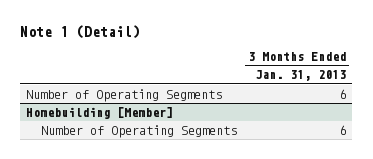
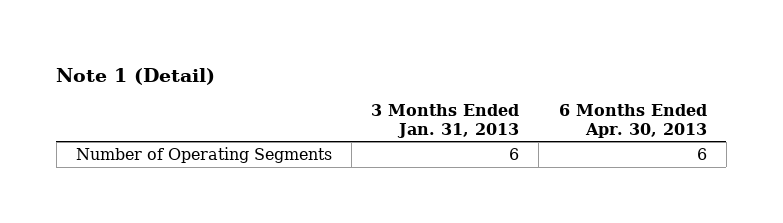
none -> [558,104,707,138] 6 Months Ended Apr. 30, 2013
[26,106,174,119] Homebuilding [Member] -> none
[40,124,237,138] Number of Operating Segments -> none

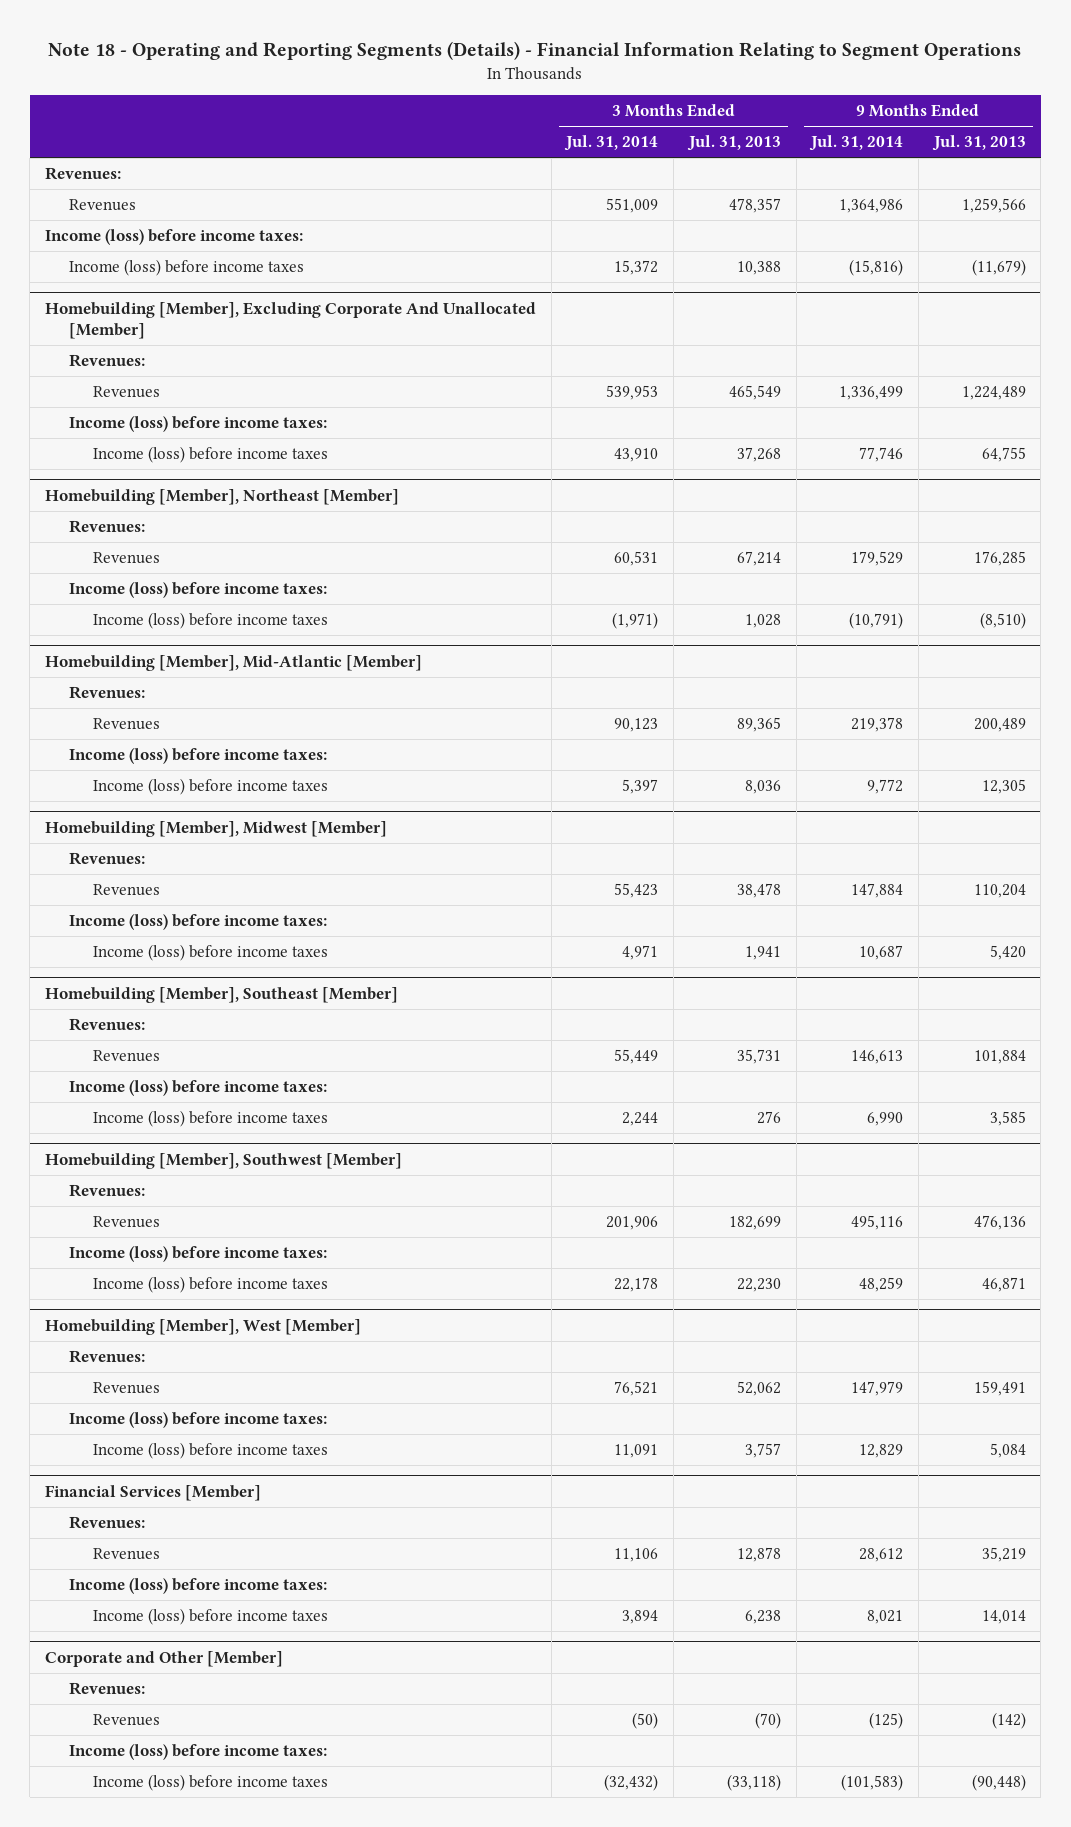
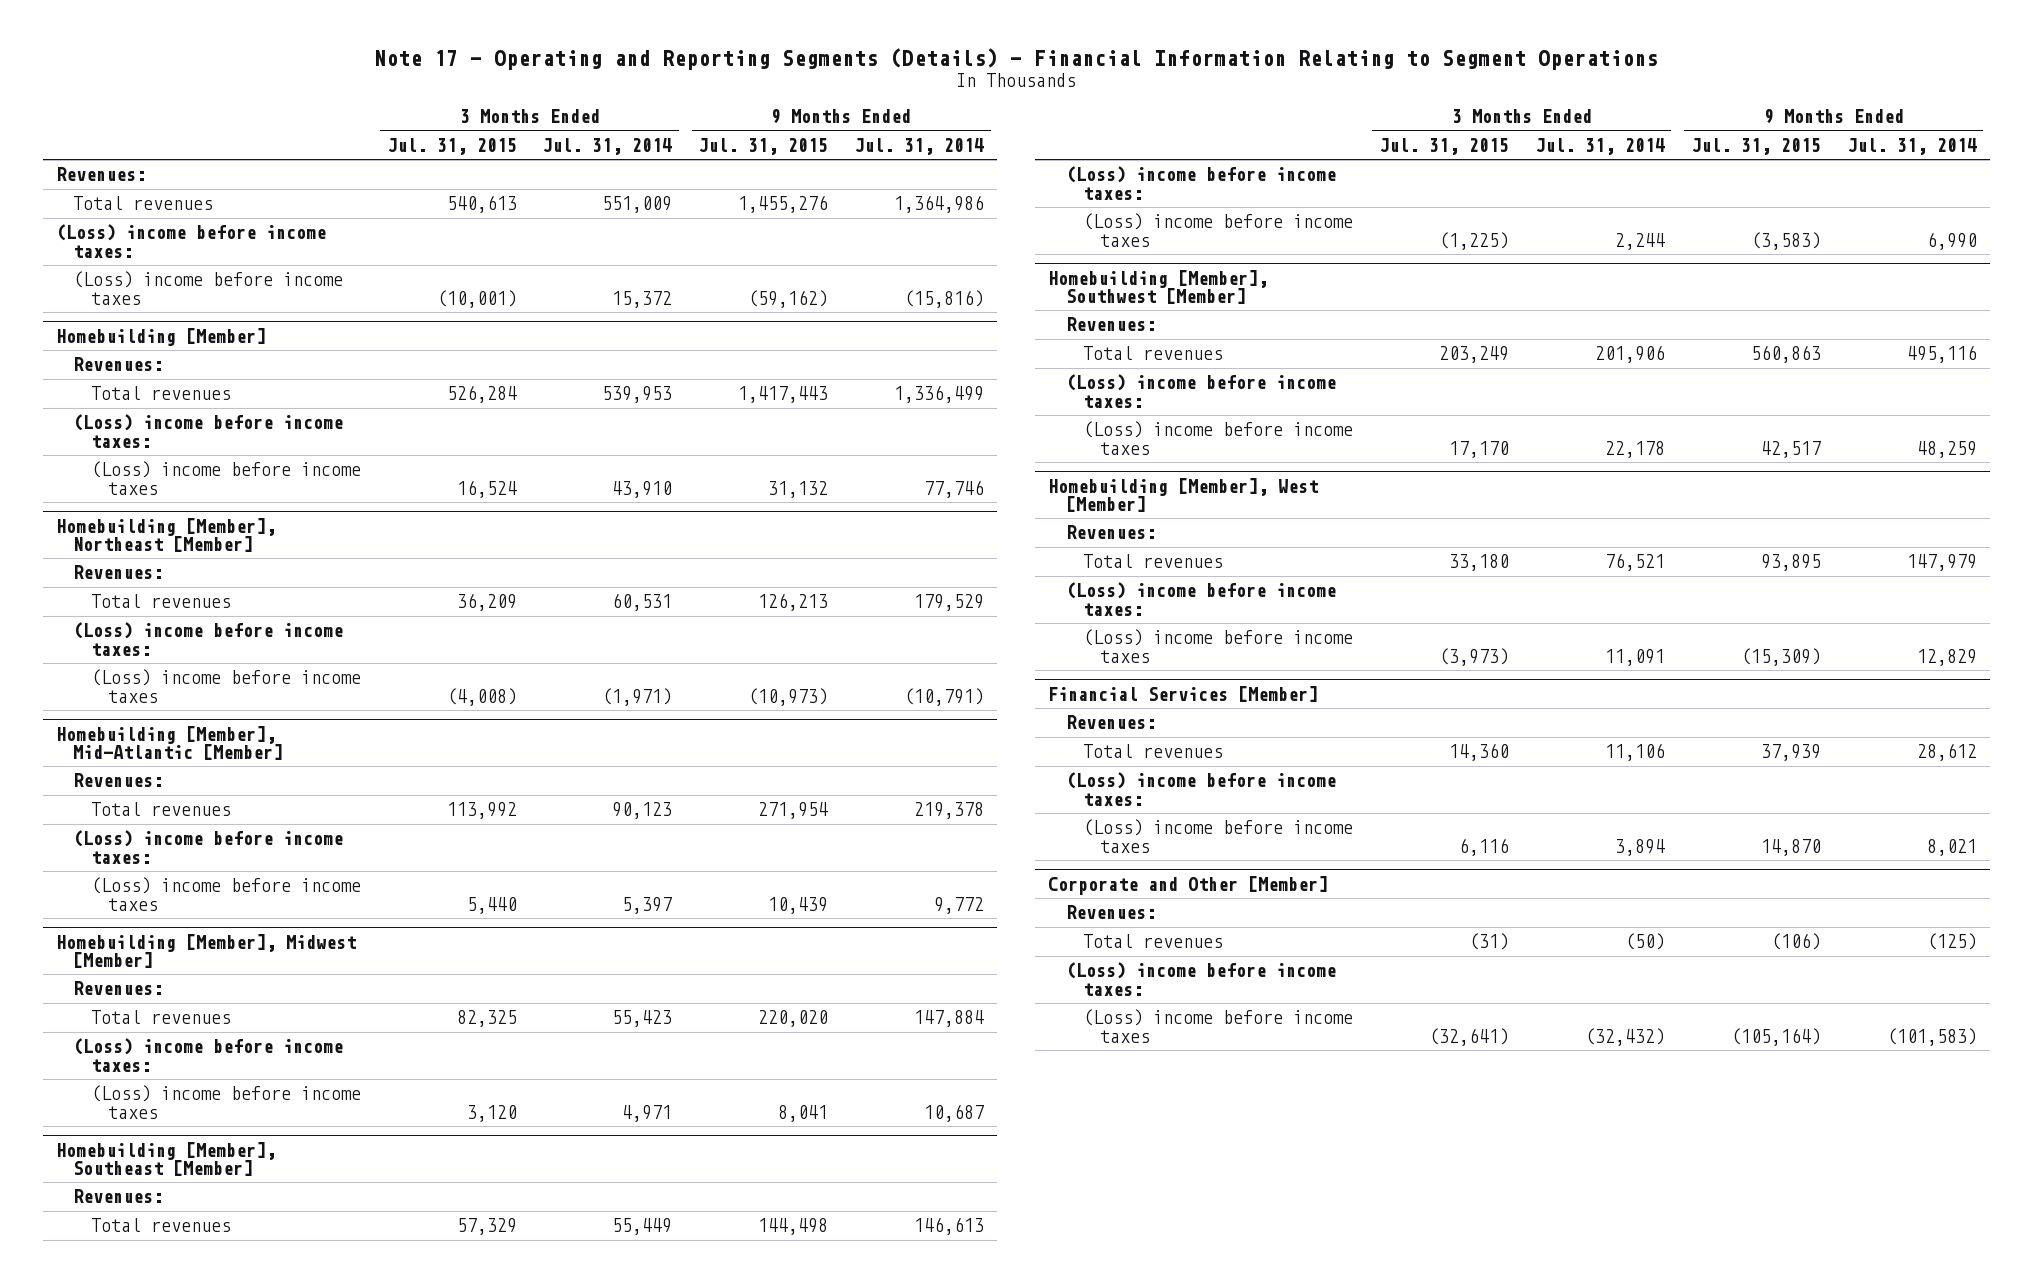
[48,40,1022,60] Note 18 - Operating and Reporting Segments (Details) - Financial Information Relating to Segment Operations -> [374,48,1659,71] Note 17 - Operating and Reporting Segments (Details) - Financial Information Relating to Segment Operations
[686,135,781,152] Jul. 31, 2013 -> none
[931,135,1026,152] Jul. 31, 2013 -> none
none -> [386,137,517,155] Jul. 31, 2015
none -> [698,137,829,155] Jul. 31, 2015
[45,301,537,340] Homebuilding [Member], Excluding Corporate And Unallocated [Member] -> none
[69,198,137,211] Revenues -> [73,196,214,211] Total revenues
[45,228,304,245] Income (loss) before income taxes: -> [55,224,326,258] (Loss) income before income taxes:
[69,258,305,276] Income (loss) before income taxes -> [73,271,344,305] (Loss) income before income taxes
none -> [55,327,266,346] Homebuilding [Member]
[93,385,161,398] Revenues -> [90,386,231,401] Total revenues
[69,415,328,432] Income (loss) before income taxes: -> [73,414,344,448] (Loss) income before income taxes:
[93,445,329,463] Income (loss) before income taxes -> [90,461,361,495] (Loss) income before income taxes
[93,551,161,564] Revenues -> [90,594,231,609] Total revenues
[69,581,328,598] Income (loss) before income taxes: -> [73,622,344,656] (Loss) income before income taxes:
[93,611,329,629] Income (loss) before income taxes -> [90,669,361,703] (Loss) income before income taxes
[93,717,161,730] Revenues -> [90,802,231,817] Total revenues
[69,747,328,764] Income (loss) before income taxes: -> [73,830,344,864] (Loss) income before income taxes:
[93,777,329,795] Income (loss) before income taxes -> [90,877,361,911] (Loss) income before income taxes
[93,883,161,896] Revenues -> [90,1010,231,1025] Total revenues
[69,913,328,930] Income (loss) before income taxes: -> [73,1038,344,1072] (Loss) income before income taxes:
[93,943,329,961] Income (loss) before income taxes -> [90,1085,361,1119] (Loss) income before income taxes
[93,1049,161,1062] Revenues -> [90,1218,231,1233] Total revenues
[69,1079,328,1096] Income (loss) before income taxes: -> [1065,166,1336,200] (Loss) income before income taxes:
[93,1109,329,1127] Income (loss) before income taxes -> [1082,213,1353,247] (Loss) income before income taxes
[93,1215,161,1228] Revenues -> [1082,346,1223,361] Total revenues
[69,1245,328,1262] Income (loss) before income taxes: -> [1065,374,1336,408] (Loss) income before income taxes:
[93,1275,329,1293] Income (loss) before income taxes -> [1082,421,1353,455] (Loss) income before income taxes
[93,1381,161,1394] Revenues -> [1082,554,1223,569] Total revenues
[69,1411,328,1428] Income (loss) before income taxes: -> [1065,582,1336,616] (Loss) income before income taxes:
[93,1441,329,1459] Income (loss) before income taxes -> [1082,629,1353,663] (Loss) income before income taxes
[93,1547,161,1560] Revenues -> [1082,744,1223,759] Total revenues
[69,1577,328,1594] Income (loss) before income taxes: -> [1065,772,1336,806] (Loss) income before income taxes:
[93,1607,329,1625] Income (loss) before income taxes -> [1082,819,1353,853] (Loss) income before income taxes
[93,1713,161,1726] Revenues -> [1082,934,1223,949] Total revenues
[69,1743,328,1760] Income (loss) before income taxes: -> [1065,962,1336,996] (Loss) income before income taxes:
[93,1773,329,1791] Income (loss) before income taxes -> [1082,1009,1353,1043] (Loss) income before income taxes

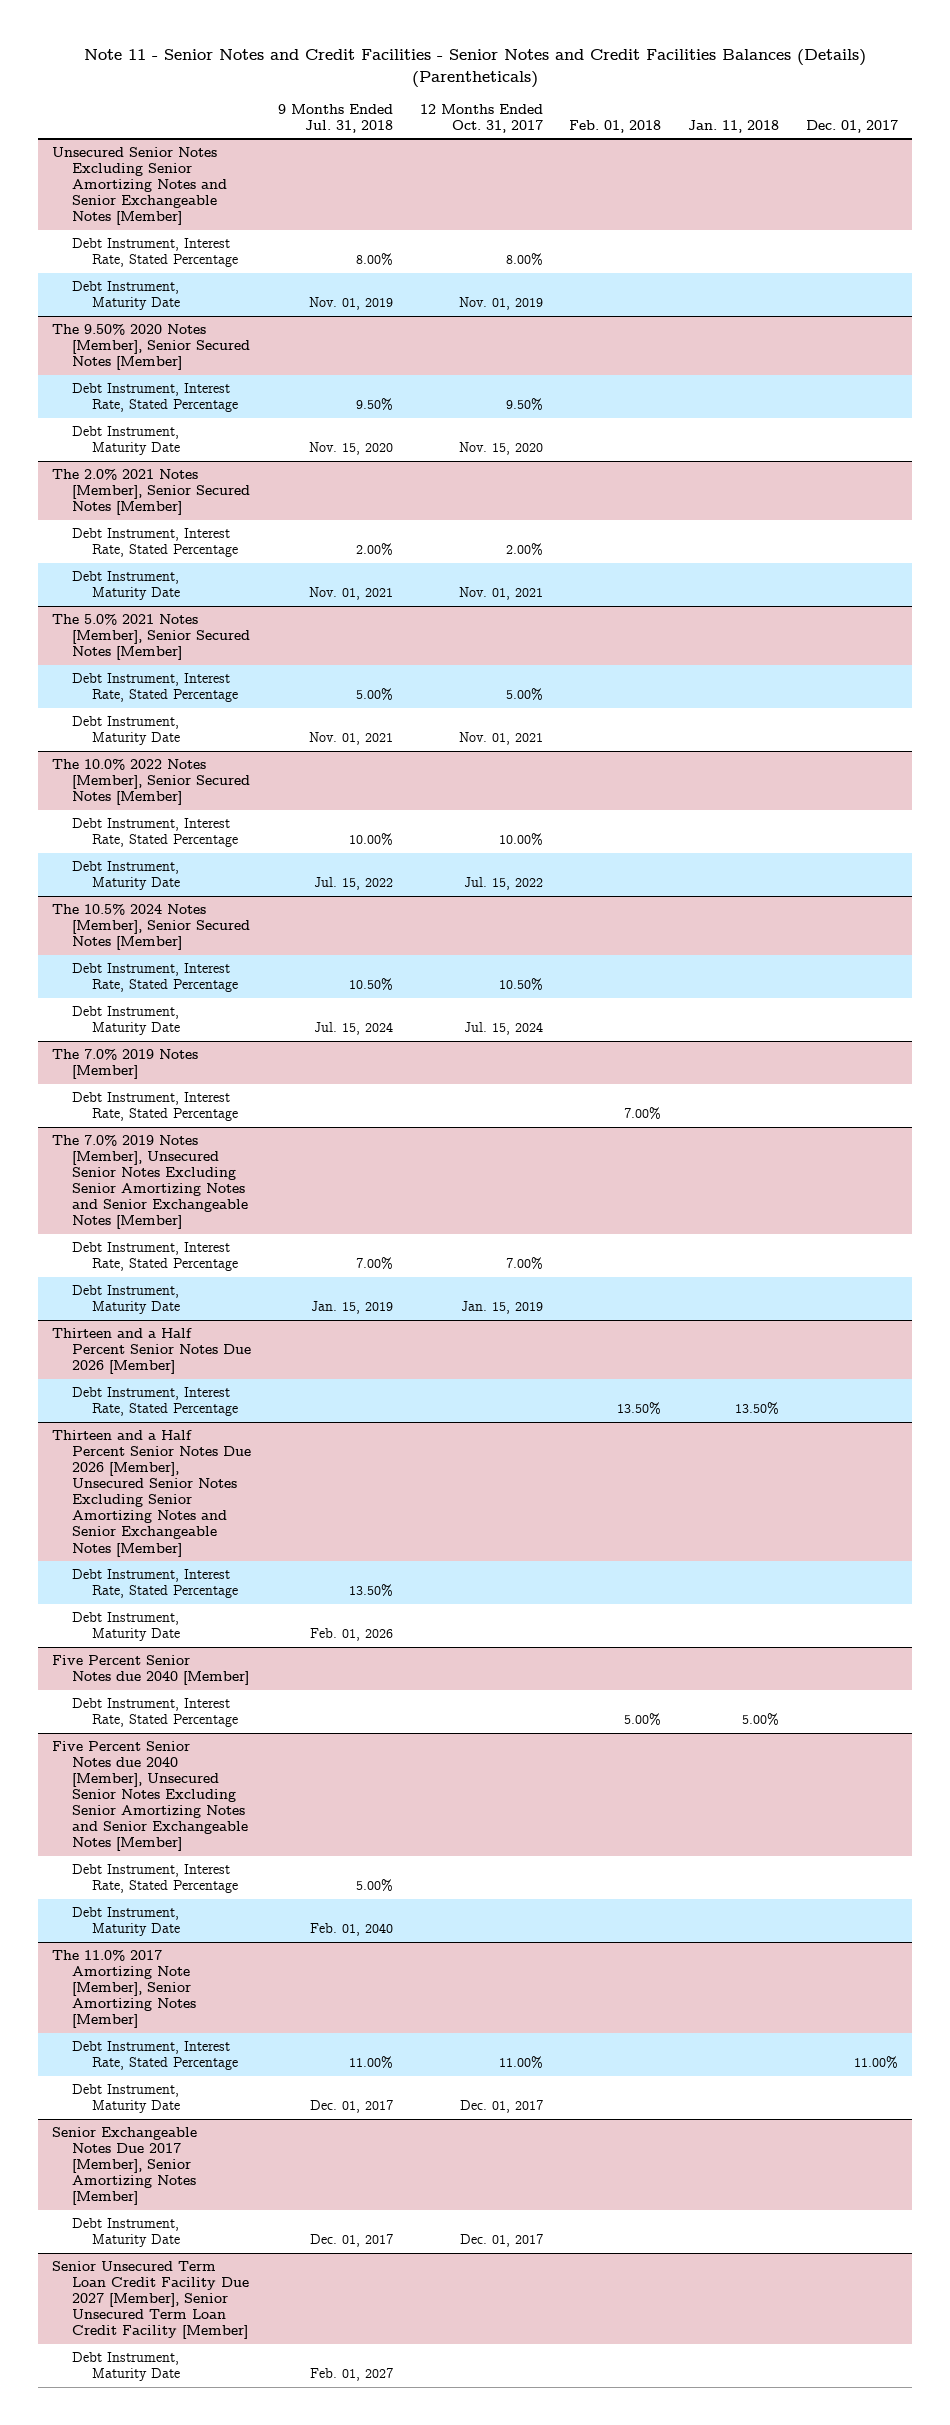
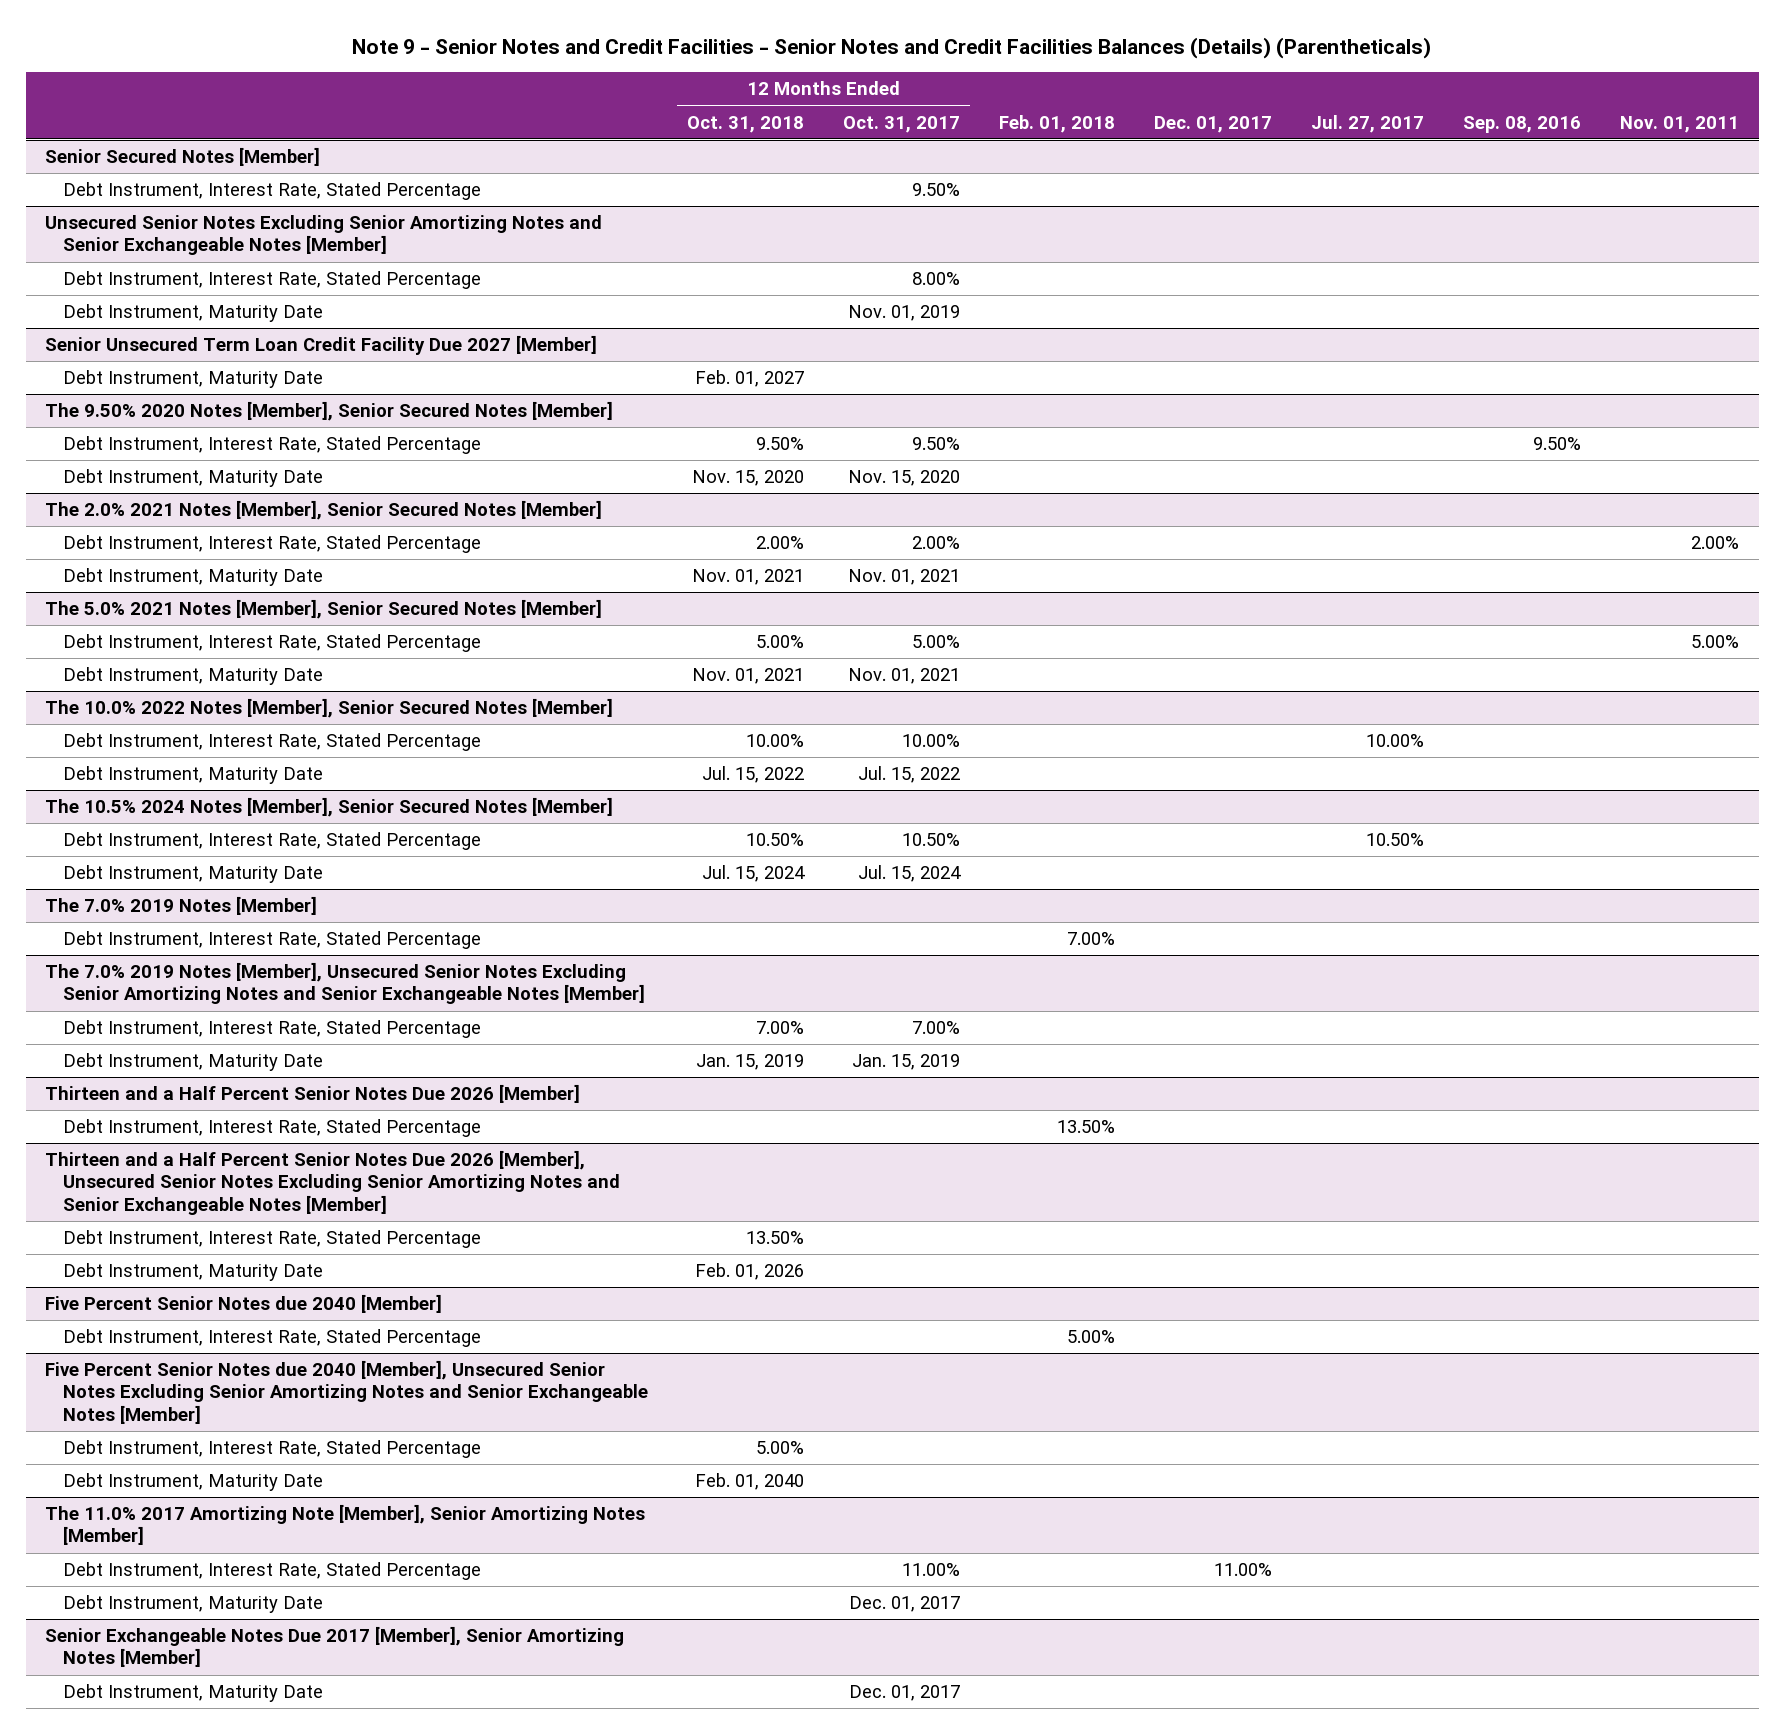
[83,49,866,88] Note 11 - Senior Notes and Credit Facilities - Senior Notes and Credit Facilities Balances (Details) (Parentheticals) -> [352,36,1432,59] Note 9 - Senior Notes and Credit Facilities - Senior Notes and Credit Facilities Balances (Details) (Parentheticals)
[277,103,393,133] 9 Months Ended Jul. 31, 2018 -> none
[688,119,780,133] Jan. 11, 2018 -> none
none -> [687,115,805,133] Oct. 31, 2018
none -> [1311,114,1425,133] Jul. 27, 2017
none -> [1463,115,1582,133] Sep. 08, 2016
none -> [1620,115,1740,133] Nov. 01, 2011
none -> [45,147,321,167] Senior Secured Notes [Member]
none -> [63,182,482,201] Debt Instrument, Interest Rate, Stated Percentage
none -> [45,335,598,356] Senior Unsecured Term Loan Credit Facility Due 2027 [Member]
none -> [63,370,324,389] Debt Instrument, Maturity Date
[51,2261,249,2340] Senior Unsecured Term Loan Credit Facility Due 2027 [Member], Senior Unsecured Term Loan Credit Facility [Member] -> none
[71,2352,180,2382] Debt Instrument, Maturity Date -> none

